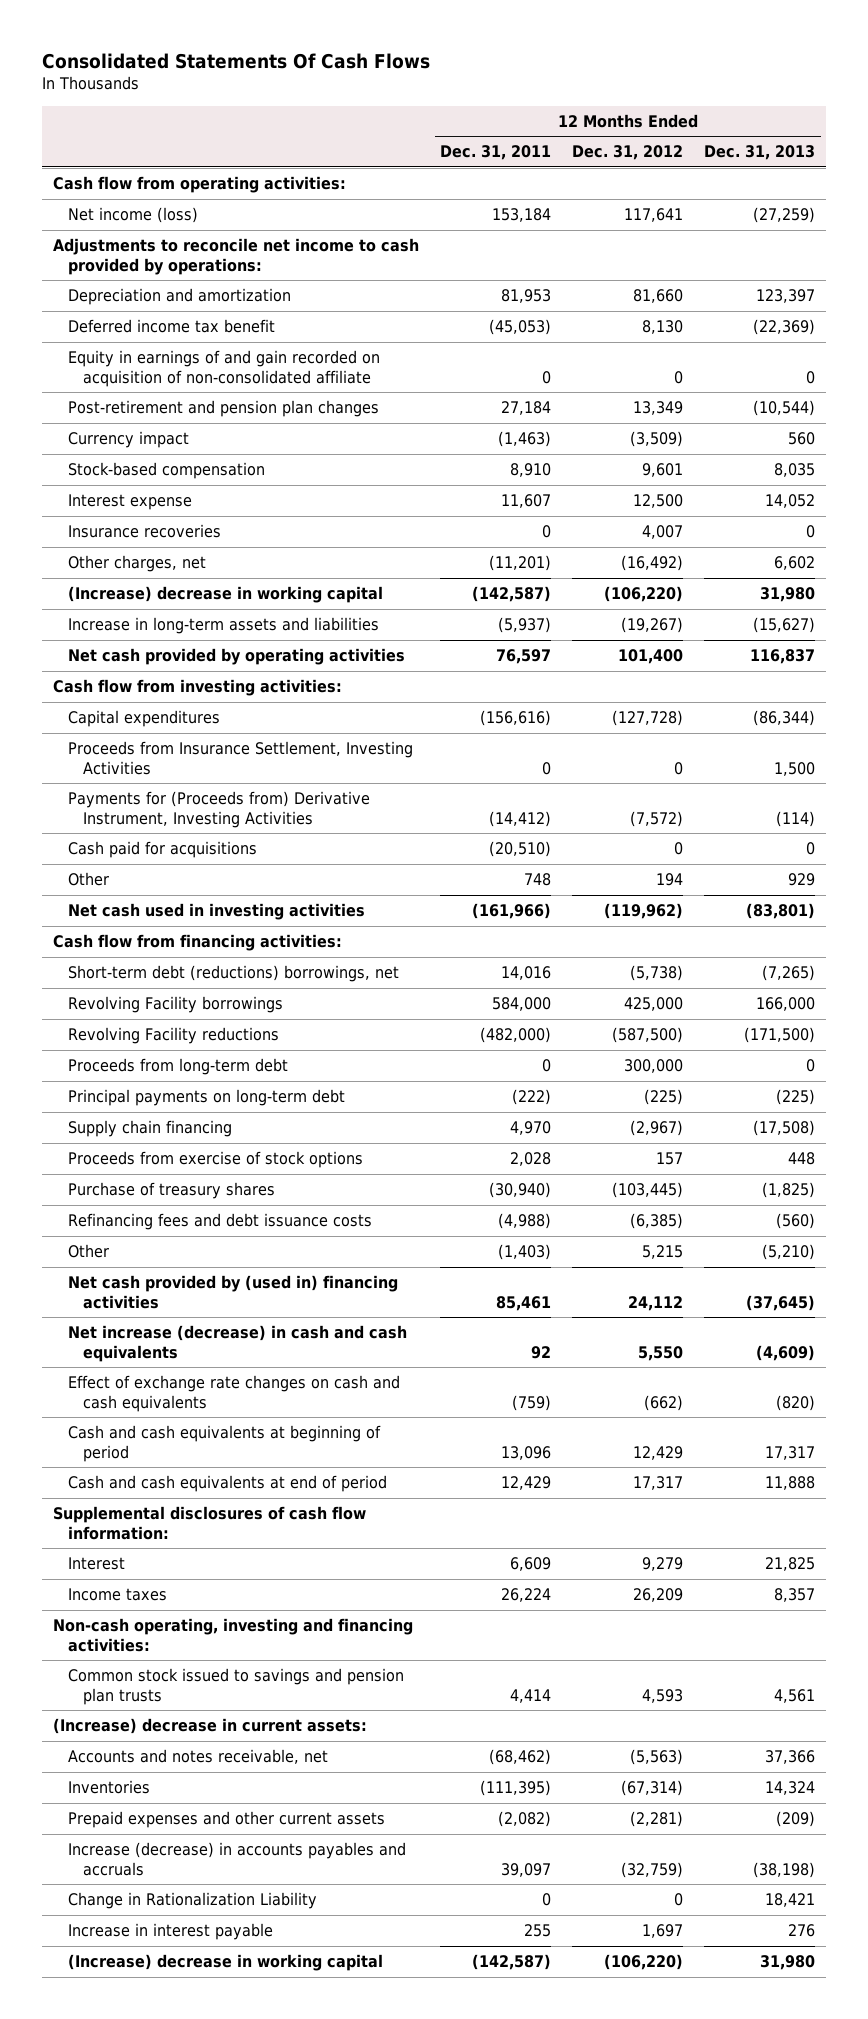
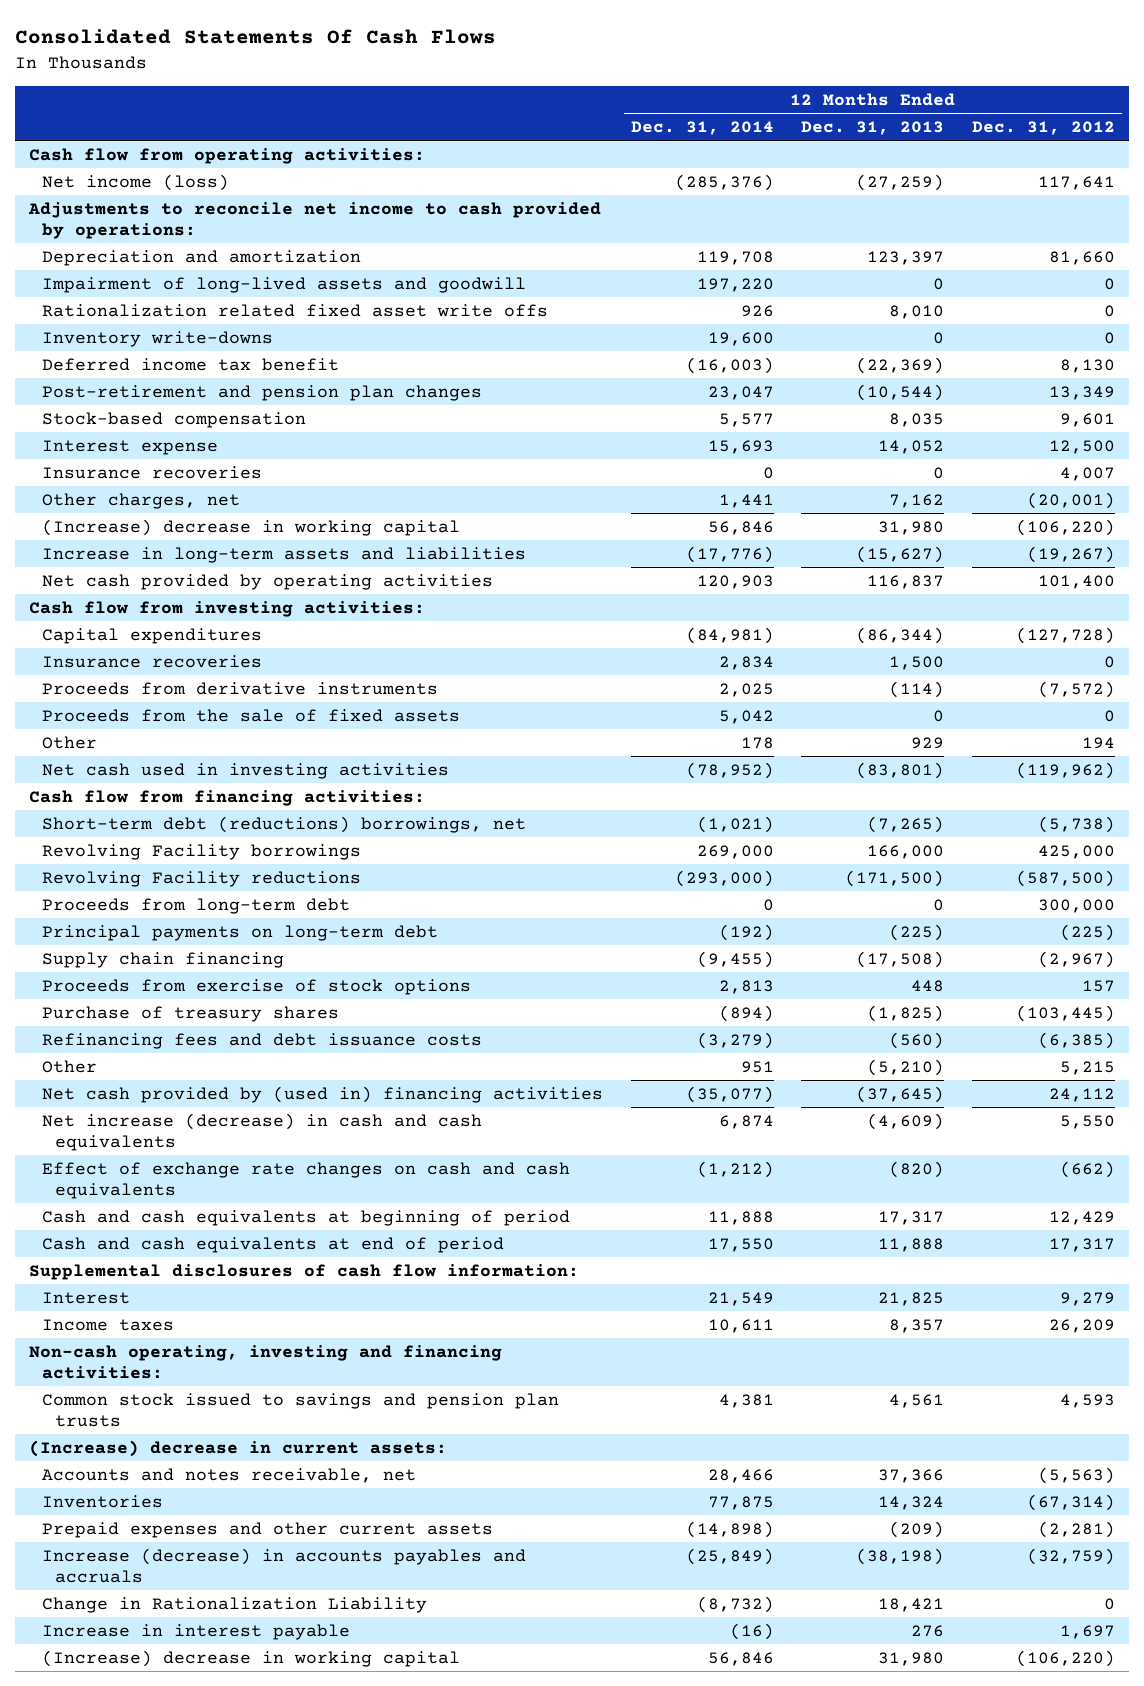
[440,145,552,161] Dec. 31, 2011 -> none
none -> [630,121,774,136] Dec. 31, 2014
none -> [42,276,527,293] Impairment of long-lived assets and goodwill
none -> [42,303,549,317] Rationalization related fixed asset write offs
none -> [42,330,274,347] Inventory write-downs
[68,350,381,387] Equity in earnings of and gain recorded on acquisition of non-consolidated affiliate -> none
[68,431,190,449] Currency impact -> none
[621,555,684,572] (16,492) -> [1027,491,1116,509] (20,001)
[774,556,816,571] 6,602 -> [889,493,945,508] 7,162
[68,841,258,859] Cash paid for acquisitions -> none
[68,741,414,775] Proceeds from Insurance Settlement, Investing Activities -> [42,654,263,668] Insurance recoveries
[68,791,371,828] Payments for (Proceeds from) Derivative Instrument, Investing Activities -> [42,681,439,695] Proceeds from derivative instruments
none -> [42,708,461,722] Proceeds from the sale of fixed assets

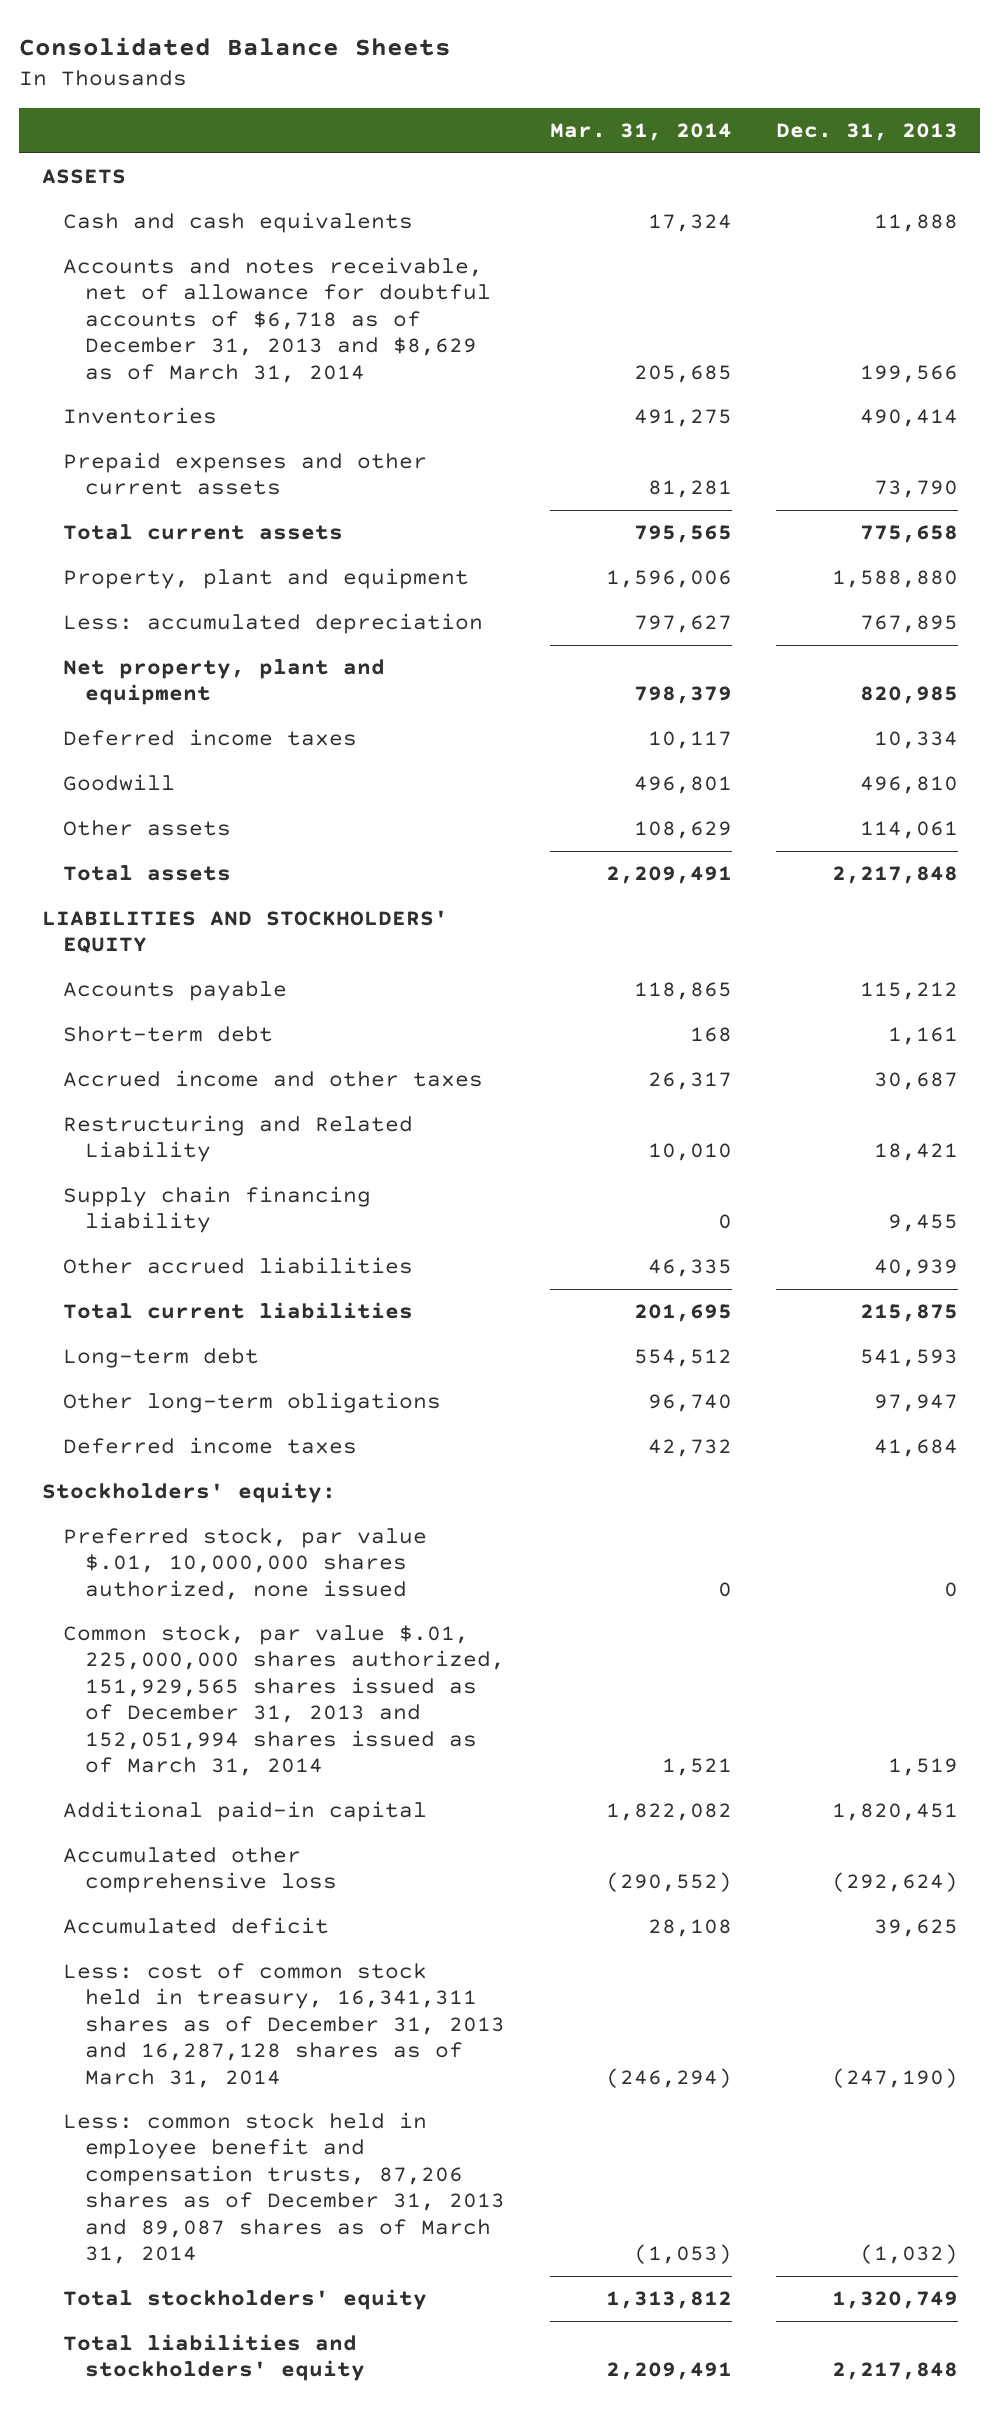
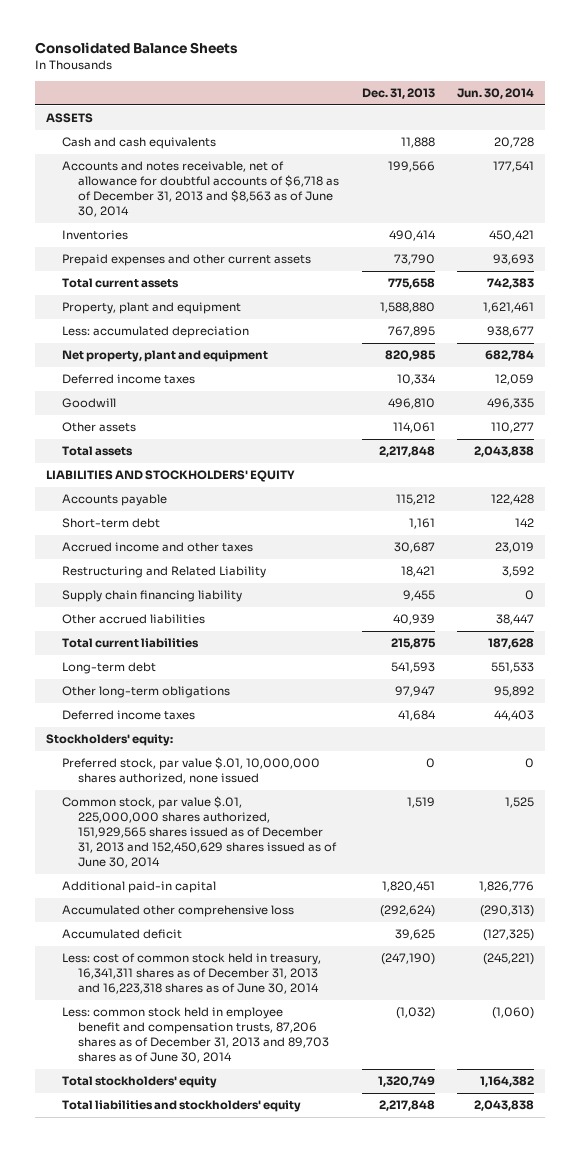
[549,123,732,142] Mar. 31, 2014 -> none
none -> [457,87,535,99] Jun. 30, 2014
[63,257,492,383] Accounts and notes receivable, net of allowance for doubtful accounts of $6,718 as of December 31, 2013 and $8,629 as of March 31, 2014 -> [62,161,340,218] Accounts and notes receivable, net of allowance for doubtful accounts of $6,718 as of December 31, 2013 and $8,563 as of June 30, 2014
[63,1625,506,1776] Common stock, par value $.01, 225,000,000 shares authorized, 151,929,565 shares issued as of December 31, 2013 and 152,051,994 shares issued as of March 31, 2014 -> [62,796,338,869] Common stock, par value $.01, 225,000,000 shares authorized, 151,929,565 shares issued as of December 31, 2013 and 152,450,629 shares issued as of June 30, 2014
[63,1963,506,2088] Less: cost of common stock held in treasury, 16,341,311 shares as of December 31, 2013 and 16,287,128 shares as of March 31, 2014 -> [62,953,322,995] Less: cost of common stock held in treasury, 16,341,311 shares as of December 31, 2013 and 16,223,318 shares as of June 30, 2014
[63,2112,506,2264] Less: common stock held in employee benefit and compensation trusts, 87,206 shares as of December 31, 2013 and 89,087 shares as of March 31, 2014 -> [62,1007,330,1064] Less: common stock held in employee benefit and compensation trusts, 87,206 shares as of December 31, 2013 and 89,703 shares as of June 30, 2014

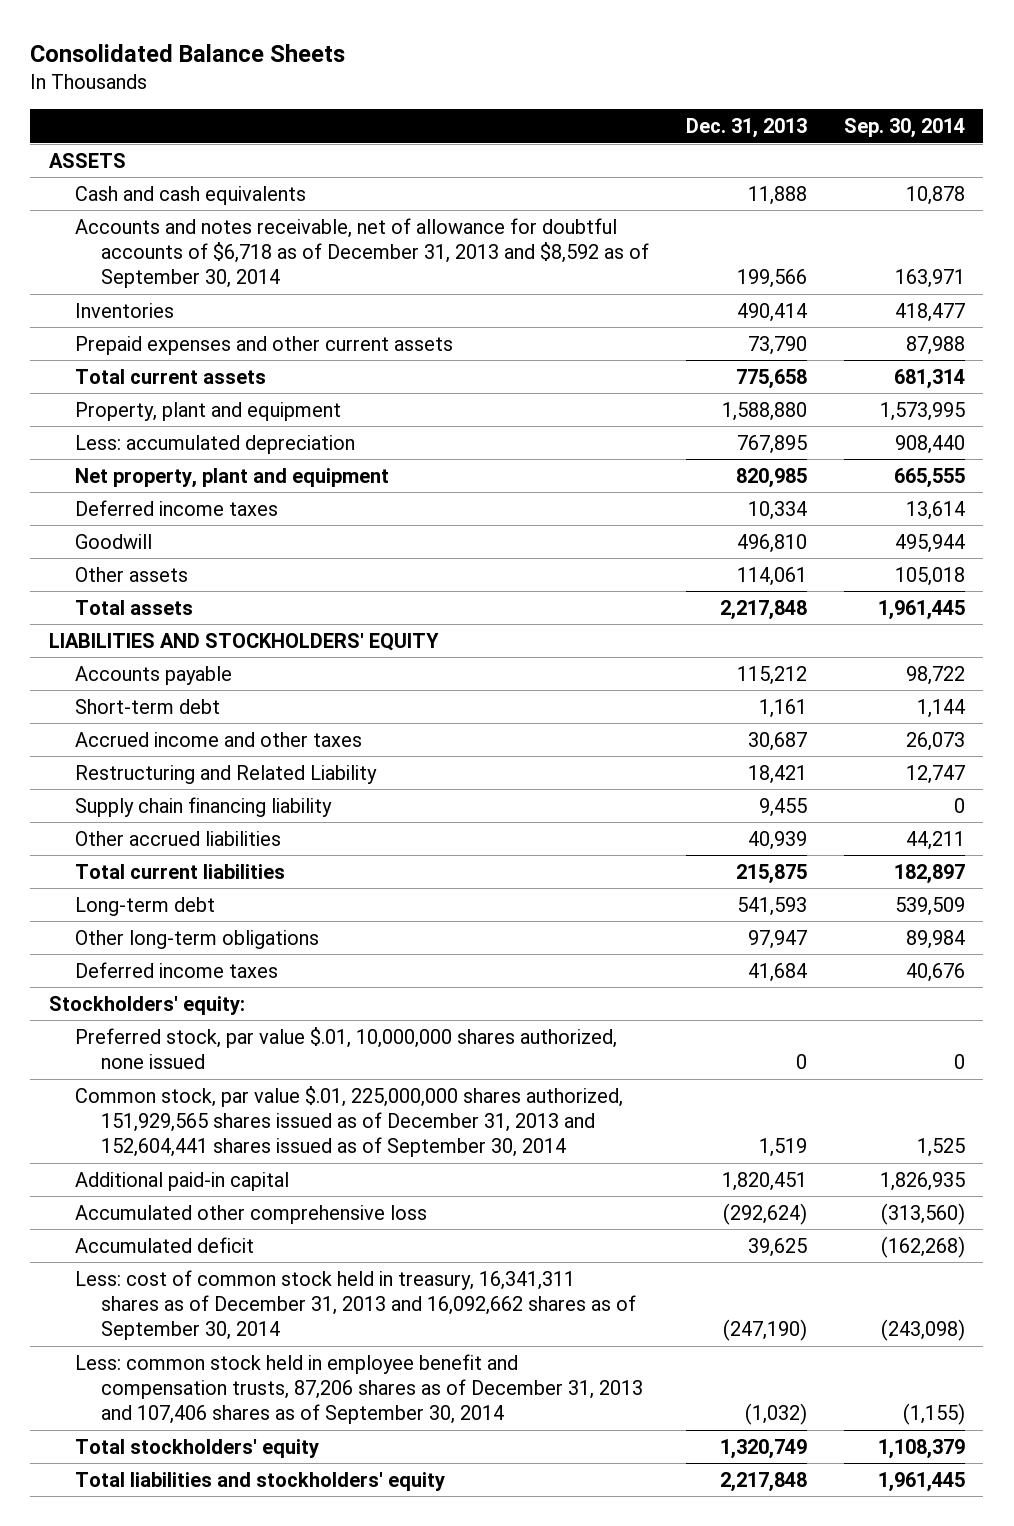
[457,87,535,99] Jun. 30, 2014 -> none
none -> [843,118,965,139] Sep. 30, 2014
[62,161,340,218] Accounts and notes receivable, net of allowance for doubtful accounts of $6,718 as of December 31, 2013 and $8,563 as of June 30, 2014 -> [74,217,649,289] Accounts and notes receivable, net of allowance for doubtful accounts of $6,718 as of December 31, 2013 and $8,592 as of September 30, 2014
[62,796,338,869] Common stock, par value $.01, 225,000,000 shares authorized, 151,929,565 shares issued as of December 31, 2013 and 152,450,629 shares issued as of June 30, 2014 -> [74,1085,623,1158] Common stock, par value $.01, 225,000,000 shares authorized, 151,929,565 shares issued as of December 31, 2013 and 152,604,441 shares issued as of September 30, 2014
[62,953,322,995] Less: cost of common stock held in treasury, 16,341,311 shares as of December 31, 2013 and 16,223,318 shares as of June 30, 2014 -> [74,1269,636,1341] Less: cost of common stock held in treasury, 16,341,311 shares as of December 31, 2013 and 16,092,662 shares as of September 30, 2014
[62,1007,330,1064] Less: common stock held in employee benefit and compensation trusts, 87,206 shares as of December 31, 2013 and 89,703 shares as of June 30, 2014 -> [74,1353,643,1425] Less: common stock held in employee benefit and compensation trusts, 87,206 shares as of December 31, 2013 and 107,406 shares as of September 30, 2014

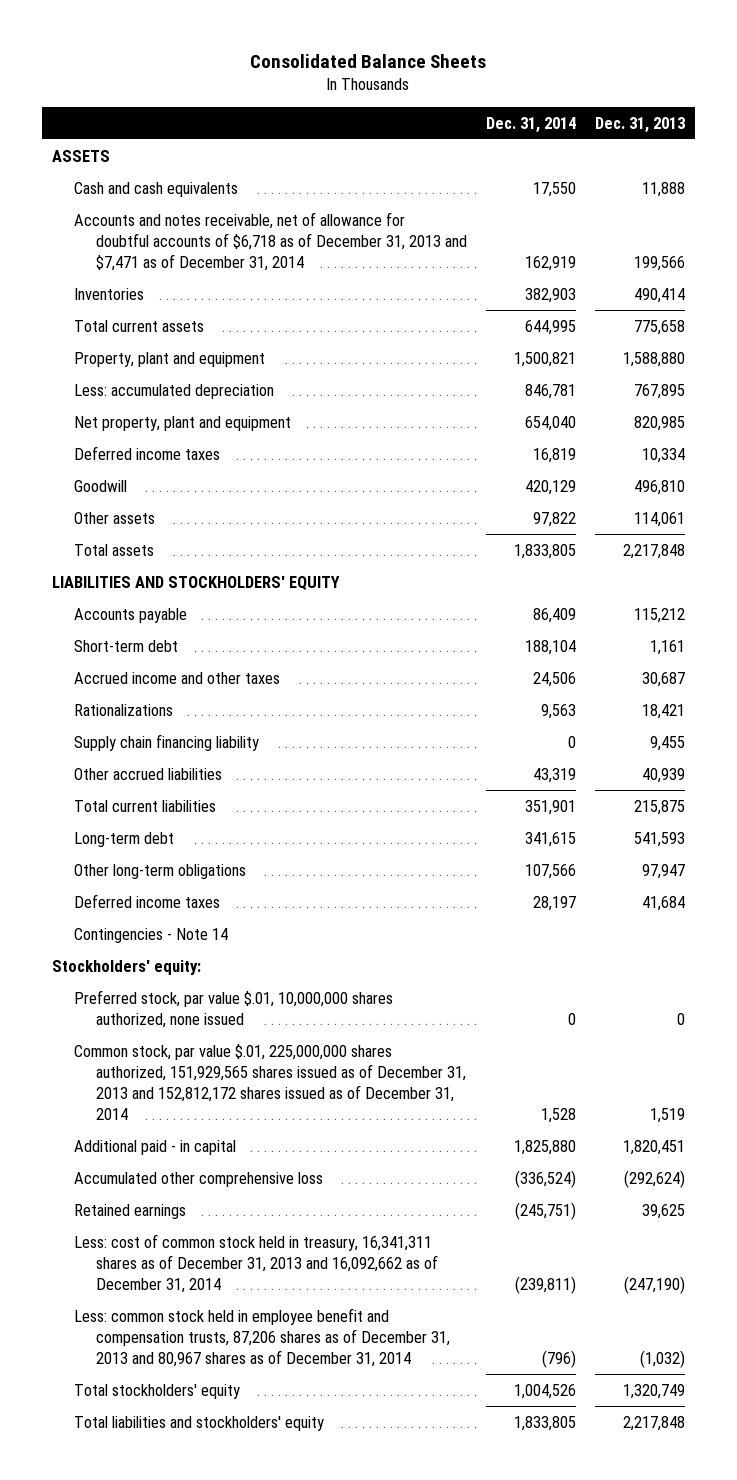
[843,118,965,139] Sep. 30, 2014 -> none
none -> [486,116,577,133] Dec. 31, 2014
[74,217,649,289] Accounts and notes receivable, net of allowance for doubtful accounts of $6,718 as of December 31, 2013 and $8,592 as of September 30, 2014 -> [73,211,468,272] Accounts and notes receivable, net of allowance for doubtful accounts of $6,718 as of December 31, 2013 and $7,471 as of December 31, 2014
[74,335,453,355] Prepaid expenses and other current assets -> none
[74,764,377,784] Restructuring and Related Liability -> [73,703,173,716] Rationalizations
none -> [73,927,228,943] Contingencies - Note 14
[74,1085,623,1158] Common stock, par value $.01, 225,000,000 shares authorized, 151,929,565 shares issued as of December 31, 2013 and 152,604,441 shares issued as of September 30, 2014 -> [73,1043,467,1121] Common stock, par value $.01, 225,000,000 shares authorized, 151,929,565 shares issued as of December 31, 2013 and 152,812,172 shares issued as of December 31, 2014
[74,1171,289,1191] Additional paid-in capital -> [73,1139,236,1155] Additional paid - in capital
[74,1236,254,1253] Accumulated deficit -> [73,1203,186,1219] Retained earnings
[74,1269,636,1341] Less: cost of common stock held in treasury, 16,341,311 shares as of December 31, 2013 and 16,092,662 shares as of September 30, 2014 -> [73,1233,439,1294] Less: cost of common stock held in treasury, 16,341,311 shares as of December 31, 2013 and 16,092,662 as of December 31, 2014
[74,1353,643,1425] Less: common stock held in employee benefit and compensation trusts, 87,206 shares as of December 31, 2013 and 107,406 shares as of September 30, 2014 -> [73,1307,451,1368] Less: common stock held in employee benefit and compensation trusts, 87,206 shares as of December 31, 2013 and 80,967 shares as of December 31, 2014

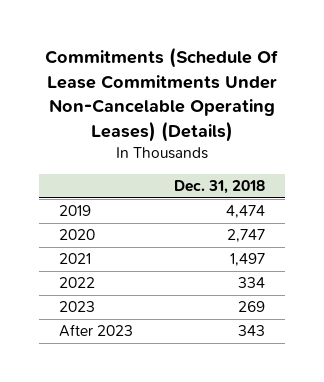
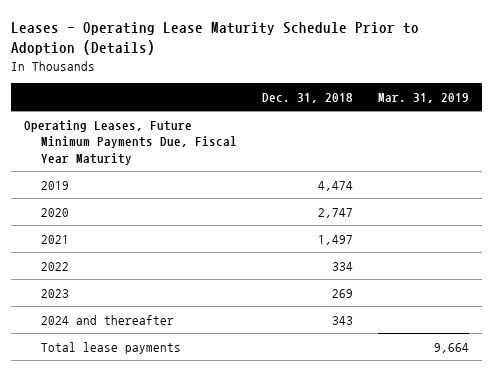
[45,47,279,142] Commitments (Schedule Of Lease Commitments Under Non-Cancelable Operating Leases) (Details) -> [11,21,420,56] Leases - Operating Lease Maturity Schedule Prior to Adoption (Details)
none -> [378,92,470,103] Mar. 31, 2019
none -> [23,119,237,166] Operating Leases, Future Minimum Payments Due, Fiscal Year Maturity
[59,324,134,338] After 2023 -> [40,314,174,325] 2024 and thereafter
none -> [40,341,181,354] Total lease payments

